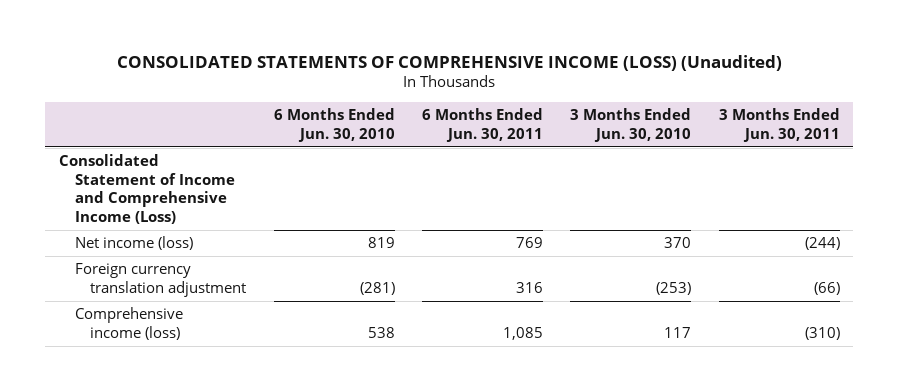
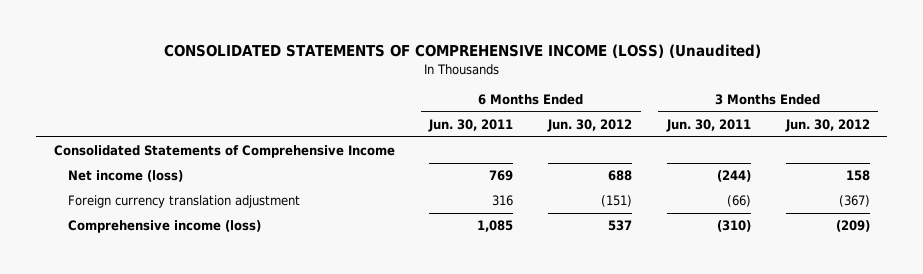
[273,108,395,142] 6 Months Ended Jun. 30, 2010 -> none
[570,108,692,142] 3 Months Ended Jun. 30, 2010 -> none
none -> [547,119,633,133] Jun. 30, 2012
none -> [784,119,870,133] Jun. 30, 2012
[58,154,235,225] Consolidated Statement of Income and Comprehensive Income (Loss) -> [53,145,395,159] Consolidated Statements of Comprehensive Income

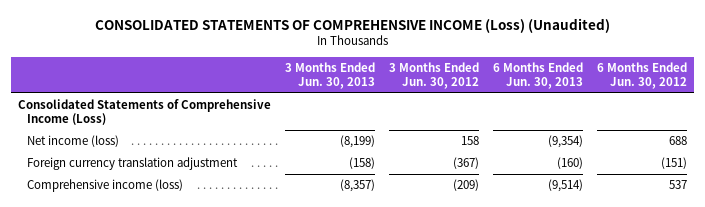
[163,44,761,59] CONSOLIDATED STATEMENTS OF COMPREHENSIVE INCOME (LOSS) (Unaudited) -> [94,17,610,33] CONSOLIDATED STATEMENTS OF COMPREHENSIVE INCOME (Loss) (Unaudited)
[428,119,514,133] Jun. 30, 2011 -> none
[666,119,752,133] Jun. 30, 2011 -> none
none -> [285,62,376,90] 3 Months Ended Jun. 30, 2013
none -> [493,62,584,90] 6 Months Ended Jun. 30, 2013
[53,145,395,159] Consolidated Statements of Comprehensive Income -> [18,99,272,125] Consolidated Statements of Comprehensive Income (Loss)

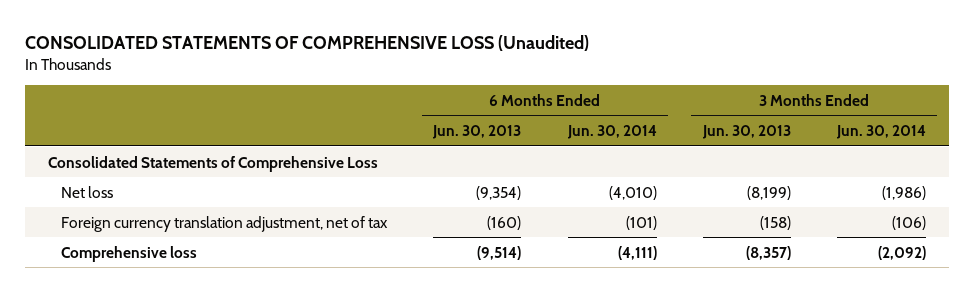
[94,17,610,33] CONSOLIDATED STATEMENTS OF COMPREHENSIVE INCOME (Loss) (Unaudited) -> [25,35,590,52] CONSOLIDATED STATEMENTS OF COMPREHENSIVE LOSS (Unaudited)
[389,62,480,90] 3 Months Ended Jun. 30, 2012 -> none
[596,62,687,90] 6 Months Ended Jun. 30, 2012 -> none
none -> [566,125,657,140] Jun. 30, 2014
none -> [835,125,926,140] Jun. 30, 2014
[18,99,272,125] Consolidated Statements of Comprehensive Income (Loss) -> [48,155,379,172] Consolidated Statements of Comprehensive Loss
[26,135,119,148] Net income (loss) -> [61,185,114,198] Net loss
[26,157,238,171] Foreign currency translation adjustment -> [61,215,389,232] Foreign currency translation adjustment, net of tax
[26,179,183,193] Comprehensive income (loss) -> [61,245,198,262] Comprehensive loss

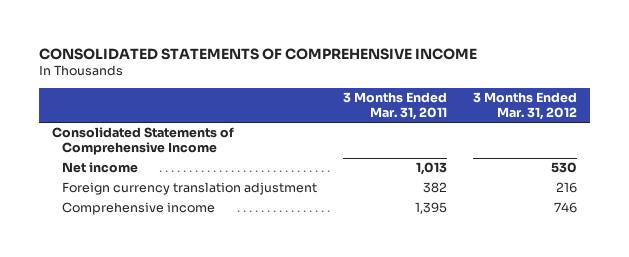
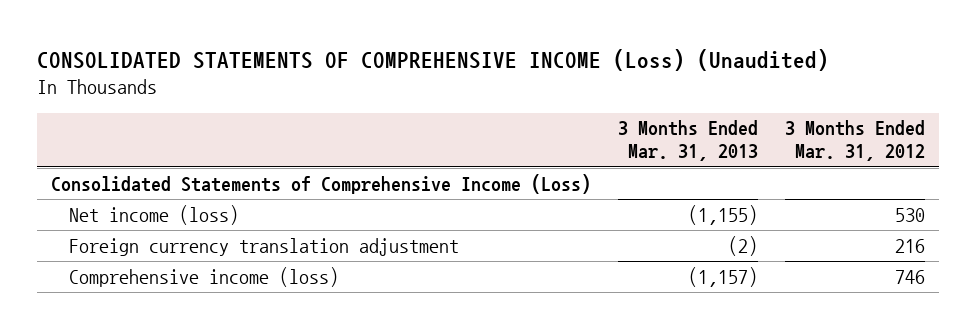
[39,47,478,60] CONSOLIDATED STATEMENTS OF COMPREHENSIVE INCOME -> [37,49,830,72] CONSOLIDATED STATEMENTS OF COMPREHENSIVE INCOME (Loss) (Unaudited)
[343,92,448,121] 3 Months Ended Mar. 31, 2011 -> none
none -> [617,120,758,162] 3 Months Ended Mar. 31, 2013
[52,127,235,156] Consolidated Statements of Comprehensive Income -> [50,173,591,194] Consolidated Statements of Comprehensive Income (Loss)
[62,162,139,174] Net income -> [68,204,239,225] Net income (loss)
[62,202,216,216] Comprehensive income -> [68,266,339,287] Comprehensive income (loss)

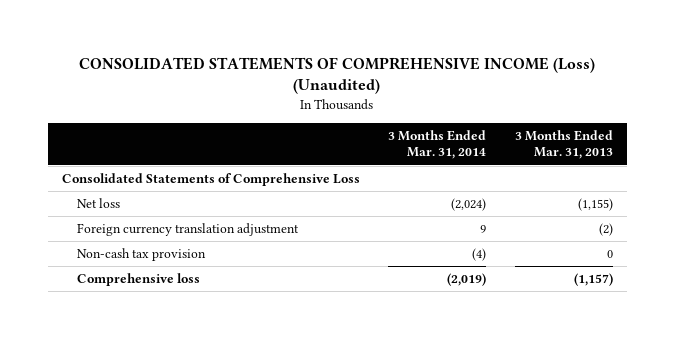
[785,120,926,162] 3 Months Ended Mar. 31, 2012 -> none
none -> [388,129,487,160] 3 Months Ended Mar. 31, 2014
[50,173,591,194] Consolidated Statements of Comprehensive Income (Loss) -> [62,173,361,187] Consolidated Statements of Comprehensive Loss
[68,204,239,225] Net income (loss) -> [77,198,121,209] Net loss
none -> [77,248,207,262] Non-cash tax provision
[68,266,339,287] Comprehensive income (loss) -> [77,273,201,287] Comprehensive loss

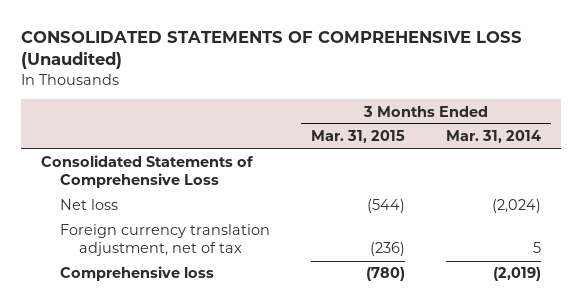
[79,57,596,95] CONSOLIDATED STATEMENTS OF COMPREHENSIVE INCOME (Loss) (Unaudited) -> [20,31,522,70] CONSOLIDATED STATEMENTS OF COMPREHENSIVE LOSS (Unaudited)
[514,129,613,160] 3 Months Ended Mar. 31, 2013 -> none
none -> [310,130,405,144] Mar. 31, 2015
[77,248,207,262] Non-cash tax provision -> none
[77,223,300,237] Foreign currency translation adjustment -> [60,224,271,257] Foreign currency translation adjustment, net of tax
[480,225,487,234] 9 -> [532,242,541,254] 5

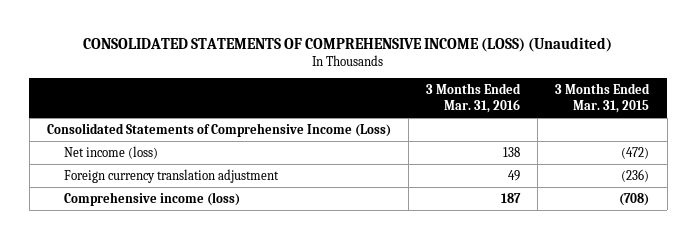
[20,31,522,70] CONSOLIDATED STATEMENTS OF COMPREHENSIVE LOSS (Unaudited) -> [83,36,613,52] CONSOLIDATED STATEMENTS OF COMPREHENSIVE INCOME (LOSS) (Unaudited)
[445,130,541,144] Mar. 31, 2014 -> none
none -> [426,83,522,114] 3 Months Ended Mar. 31, 2016
[41,155,255,189] Consolidated Statements of Comprehensive Loss -> [46,122,391,137] Consolidated Statements of Comprehensive Income (Loss)
[60,199,119,211] Net loss -> [64,145,159,159] Net income (loss)
[366,199,405,214] (544) -> [621,146,650,159] (472)
[60,224,271,257] Foreign currency translation adjustment, net of tax -> [64,168,280,183] Foreign currency translation adjustment
[60,266,215,282] Comprehensive loss -> [64,191,241,206] Comprehensive income (loss)
[365,267,405,282] (780) -> [619,192,650,206] (708)

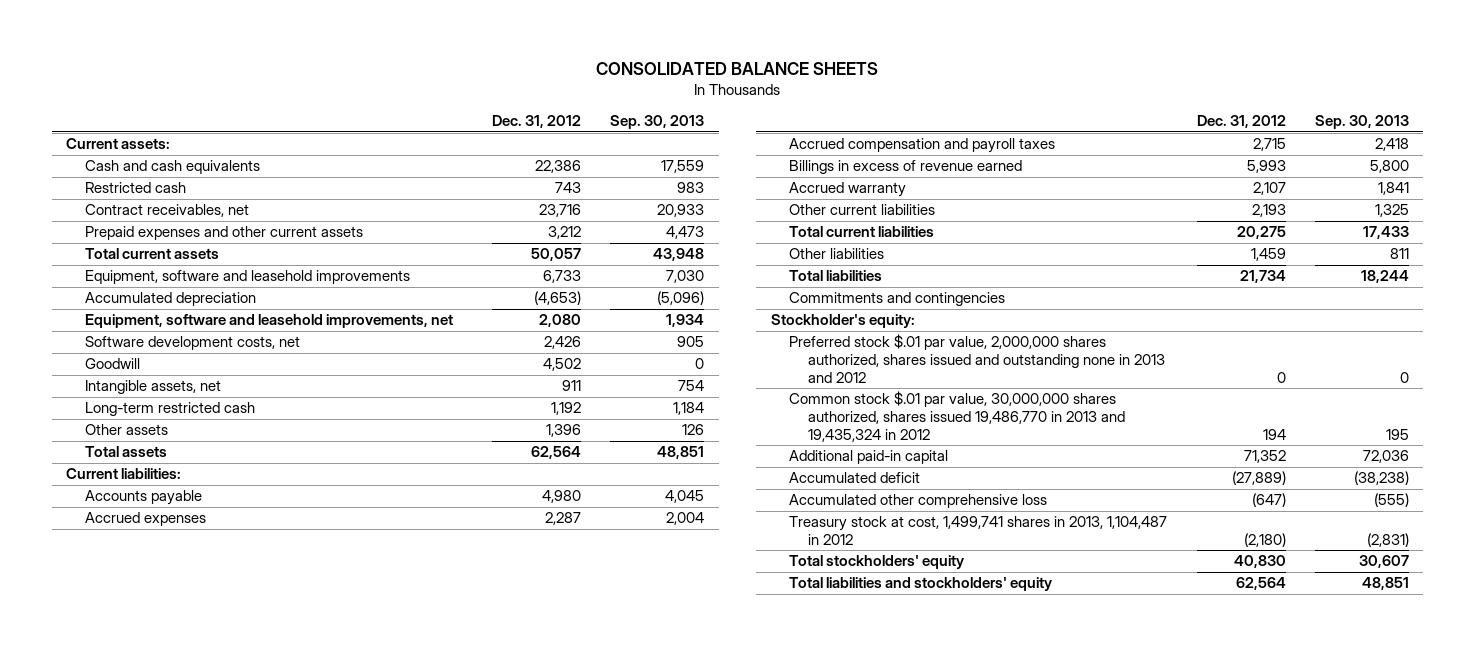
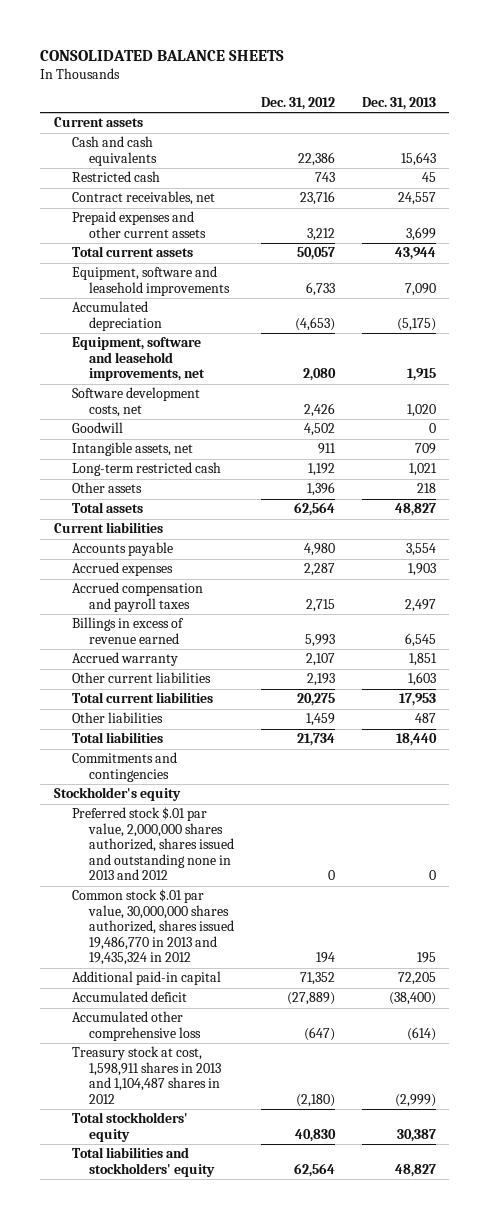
[610,115,705,130] Sep. 30, 2013 -> none
none -> [361,97,436,111] Dec. 31, 2013
[66,138,171,150] Current assets: -> [53,117,143,128] Current assets
[66,468,182,480] Current liabilities: -> [53,522,163,534] Current liabilities
[770,314,915,329] Stockholder's equity: -> [53,787,181,802] Stockholder's equity
[789,516,1168,546] Treasury stock at cost, 1,499,741 shares in 2013, 1,104,487 in 2012 -> [71,1046,222,1104] Treasury stock at cost, 1,598,911 shares in 2013 and 1,104,487 shares in 2012

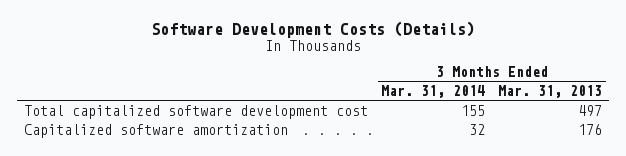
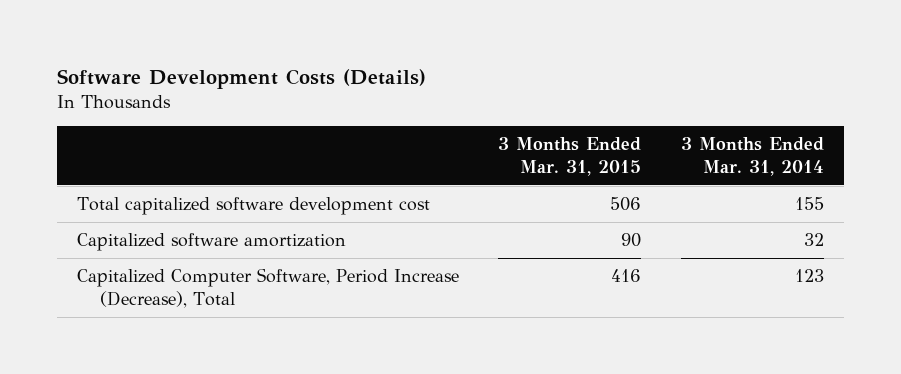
[498,84,603,98] Mar. 31, 2013 -> none
none -> [498,137,642,176] 3 Months Ended Mar. 31, 2015
none -> [76,268,459,308] Capitalized Computer Software, Period Increase (Decrease), Total

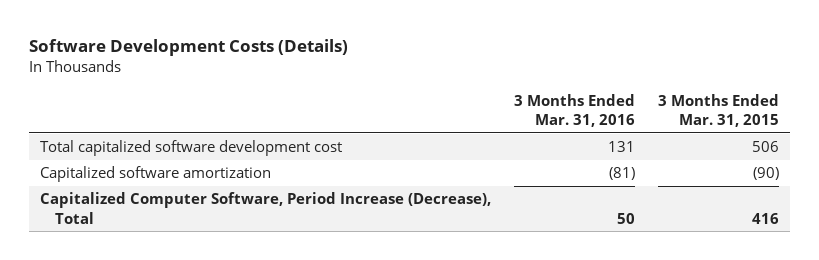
[681,137,825,176] 3 Months Ended Mar. 31, 2014 -> none
none -> [514,93,636,127] 3 Months Ended Mar. 31, 2016
[621,233,642,248] 90 -> [752,167,779,181] (90)

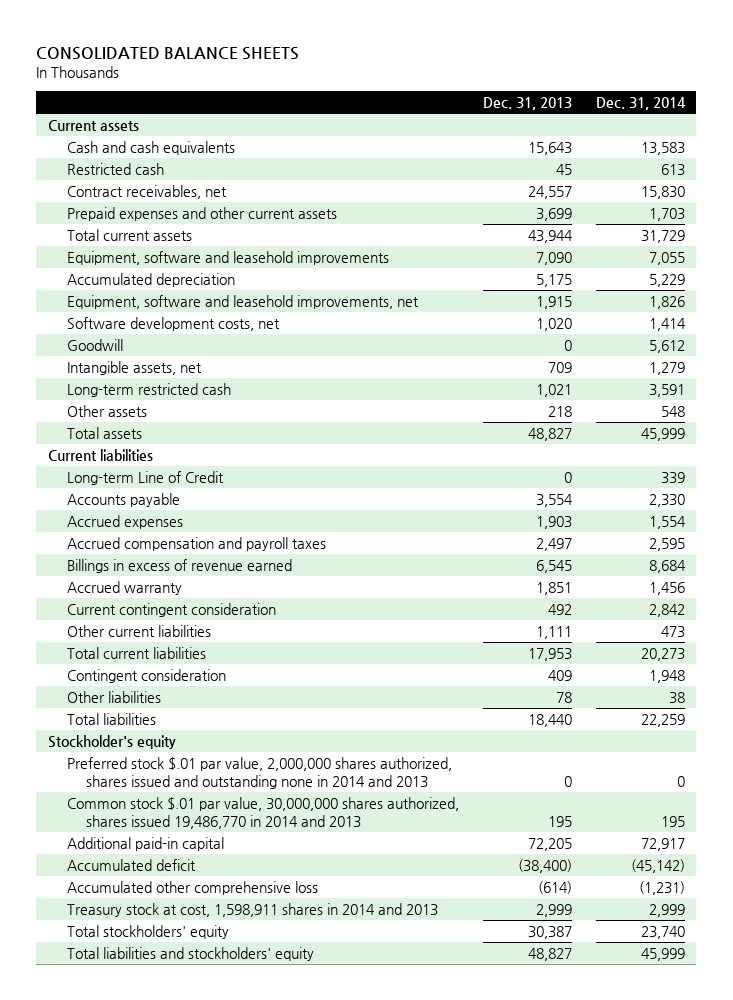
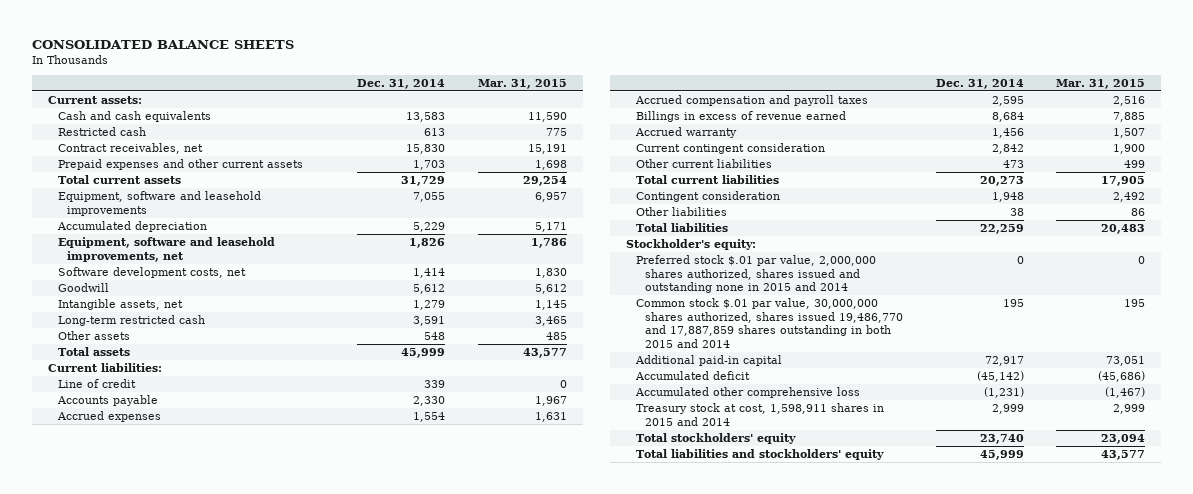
[482,96,572,110] Dec. 31, 2013 -> none
none -> [477,78,567,89] Mar. 31, 2015
[48,120,140,132] Current assets -> [48,96,143,105] Current assets:
[48,449,154,462] Current liabilities -> [48,363,163,373] Current liabilities:
[67,471,225,486] Long-term Line of Credit -> [57,379,136,389] Line of credit
[48,735,177,750] Stockholder's equity -> [626,239,757,251] Stockholder's equity:
[67,757,453,790] Preferred stock $.01 par value, 2,000,000 shares authorized, shares issued and outstanding none in 2014 and 2013 -> [635,255,876,294] Preferred stock $.01 par value, 2,000,000 shares authorized, shares issued and outstanding none in 2015 and 2014
[67,797,460,830] Common stock $.01 par value, 30,000,000 shares authorized, shares issued 19,486,770 in 2014 and 2013 -> [635,298,904,348] Common stock $.01 par value, 30,000,000 shares authorized, shares issued 19,486,770 and 17,887,859 shares outstanding in both 2015 and 2014
[67,903,439,918] Treasury stock at cost, 1,598,911 shares in 2014 and 2013 -> [635,403,884,426] Treasury stock at cost, 1,598,911 shares in 2015 and 2014

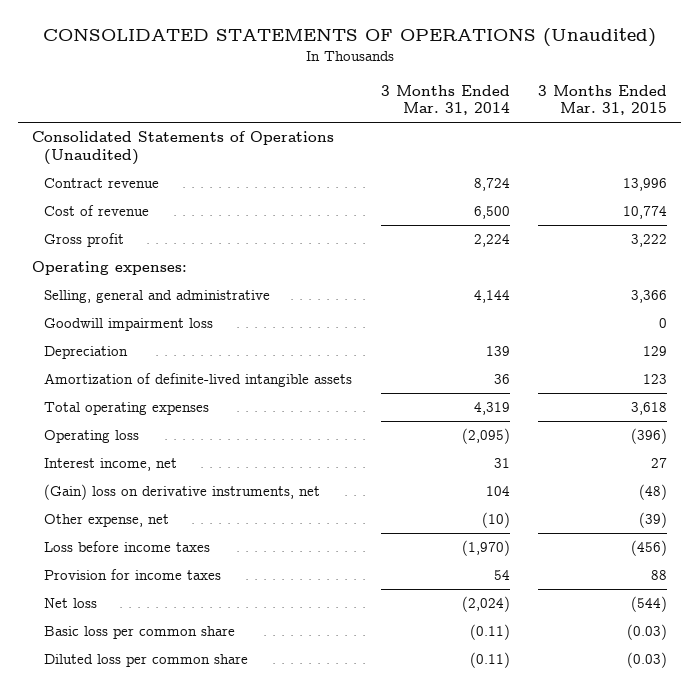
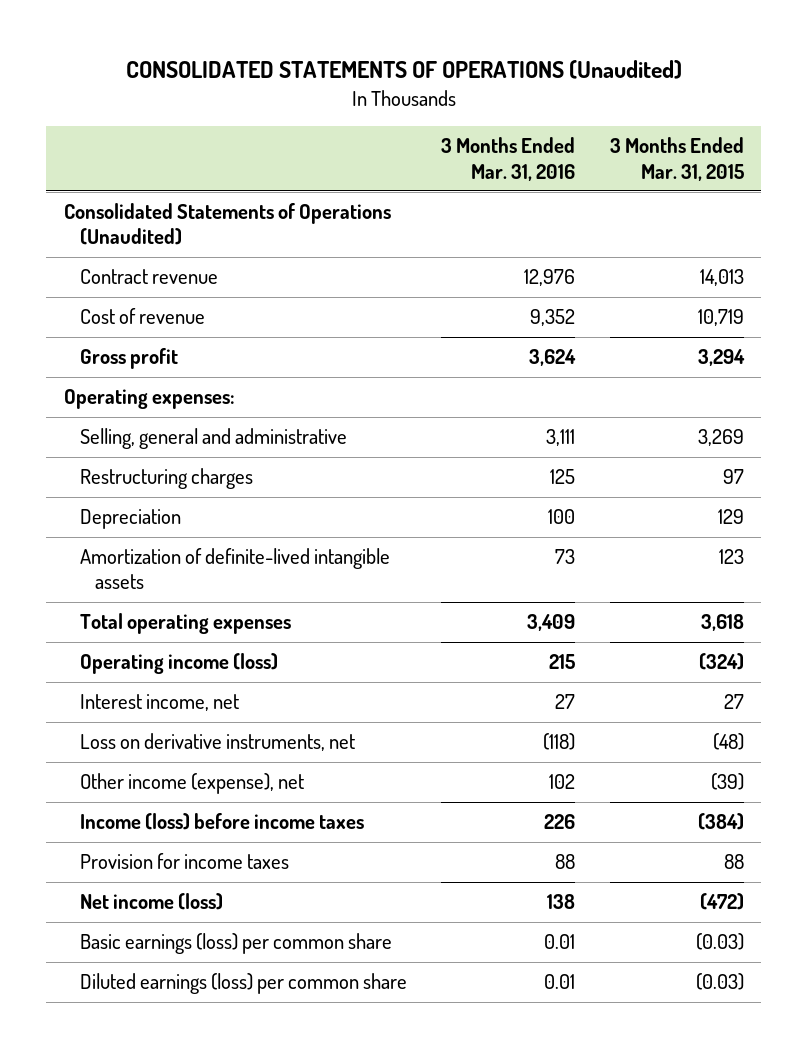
[380,84,510,116] 3 Months Ended Mar. 31, 2014 -> none
none -> [441,137,576,181] 3 Months Ended Mar. 31, 2016
[623,178,668,192] 13,996 -> [699,269,744,287] 14,013
[623,206,668,220] 10,774 -> [697,309,744,327] 10,719
[631,234,668,248] 3,222 -> [697,349,745,367] 3,294
[43,318,213,332] Goodwill impairment loss -> none
[631,290,668,304] 3,366 -> [697,429,744,447] 3,269
none -> [79,468,253,490] Restructuring charges
[43,430,139,444] Operating loss -> [79,653,278,675] Operating income (loss)
[631,428,668,445] (396) -> [698,653,744,671] (324)
[43,484,320,501] (Gain) loss on derivative instruments, net -> [79,733,355,752] Loss on derivative instruments, net
[43,514,169,528] Other expense, net -> [79,773,304,795] Other income (expense), net
[43,541,210,553] Loss before income taxes -> [79,813,364,831] Income (loss) before income taxes
[631,540,668,557] (456) -> [697,813,744,831] (384)
[43,598,97,609] Net loss -> [79,893,223,911] Net income (loss)
[631,596,668,613] (544) -> [699,893,744,911] (472)
[43,626,235,640] Basic loss per common share -> [79,933,392,955] Basic earnings (loss) per common share
[43,654,248,668] Diluted loss per common share -> [79,973,407,995] Diluted earnings (loss) per common share

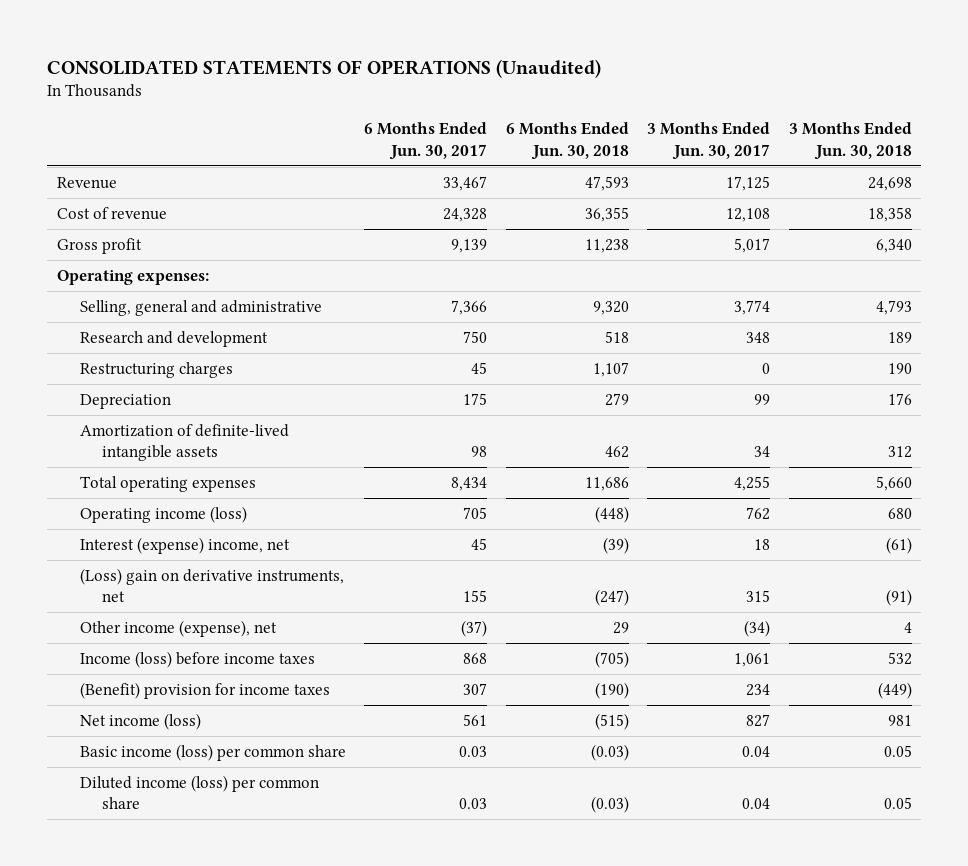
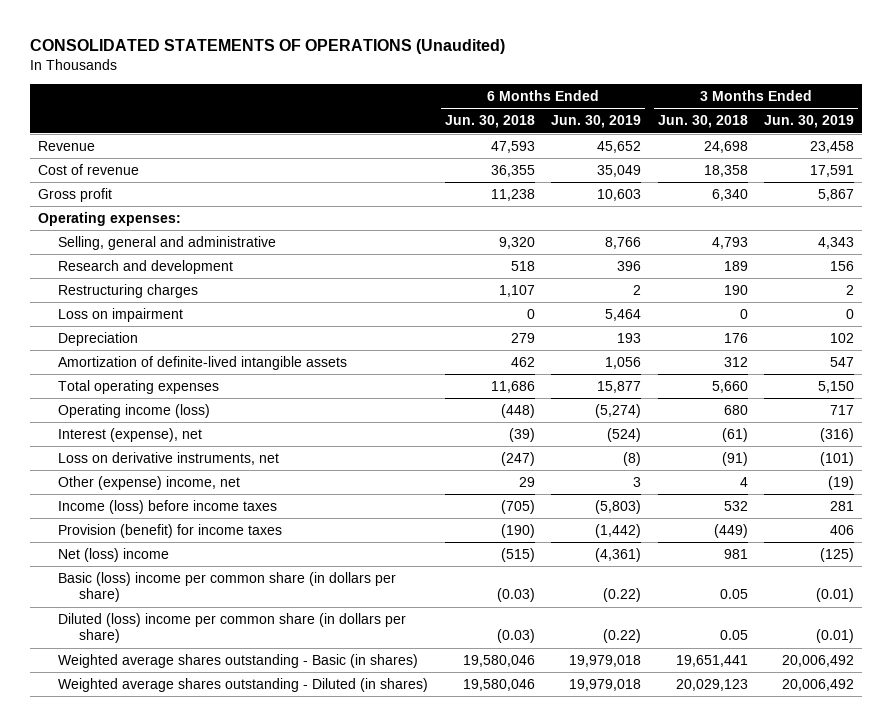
[364,122,488,160] 6 Months Ended Jun. 30, 2017 -> none
[647,122,771,160] 3 Months Ended Jun. 30, 2017 -> none
none -> [551,115,642,129] Jun. 30, 2019
none -> [764,115,855,129] Jun. 30, 2019
none -> [58,307,184,322] Loss on impairment
[79,536,290,554] Interest (expense) income, net -> [58,427,203,442] Interest (expense), net
[79,567,344,603] (Loss) gain on derivative instruments, net -> [58,451,280,465] Loss on derivative instruments, net
[79,619,277,637] Other income (expense), net -> [58,475,241,490] Other (expense) income, net
[79,681,330,699] (Benefit) provision for income taxes -> [58,523,283,538] Provision (benefit) for income taxes
[79,712,201,730] Net income (loss) -> [58,547,170,562] Net (loss) income
[79,743,346,761] Basic income (loss) per common share -> [58,571,397,603] Basic (loss) income per common share (in dollars per share)
[79,774,319,810] Diluted income (loss) per common share -> [58,612,407,644] Diluted (loss) income per common share (in dollars per share)
none -> [58,653,419,668] Weighted average shares outstanding - Basic (in shares)
none -> [58,677,429,692] Weighted average shares outstanding - Diluted (in shares)

